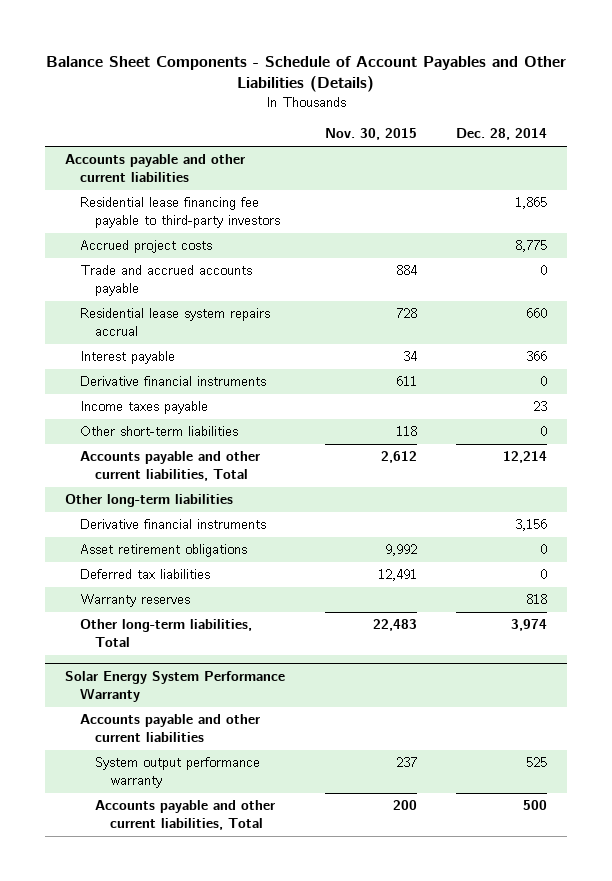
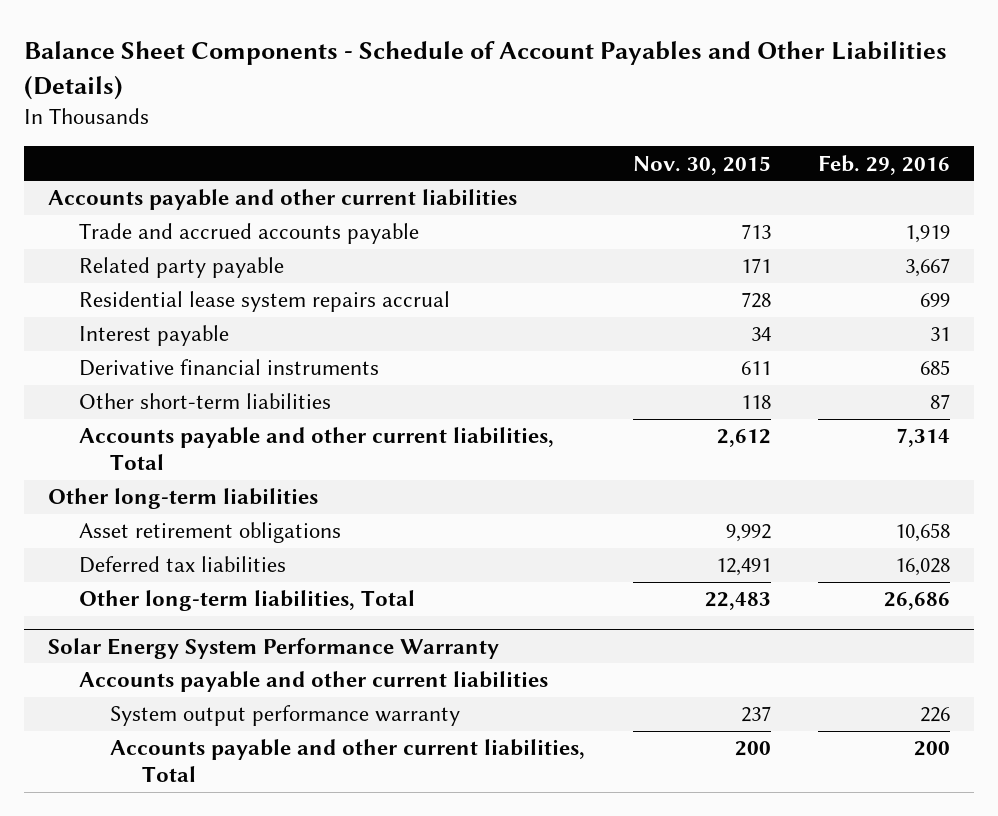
[456,128,548,141] Dec. 28, 2014 -> none
none -> [818,154,951,175] Feb. 29, 2016
[79,197,280,229] Residential lease financing fee payable to third-party investors -> none
[79,240,212,254] Accrued project costs -> none
[395,265,417,276] 884 -> [740,224,771,240] 713
none -> [79,257,285,279] Related party payable
[79,401,208,415] Income taxes payable -> none
[79,519,266,530] Derivative financial instruments -> none
[79,594,190,608] Warranty reserves -> none

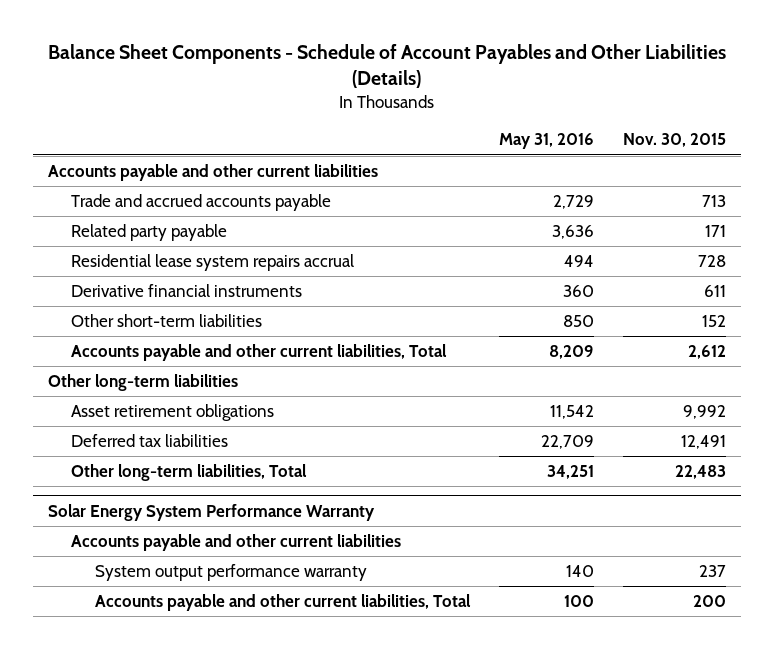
[818,154,951,175] Feb. 29, 2016 -> none
none -> [499,133,595,150] May 31, 2016
[79,325,230,347] Interest payable -> none
[740,395,771,410] 118 -> [702,315,727,328] 152

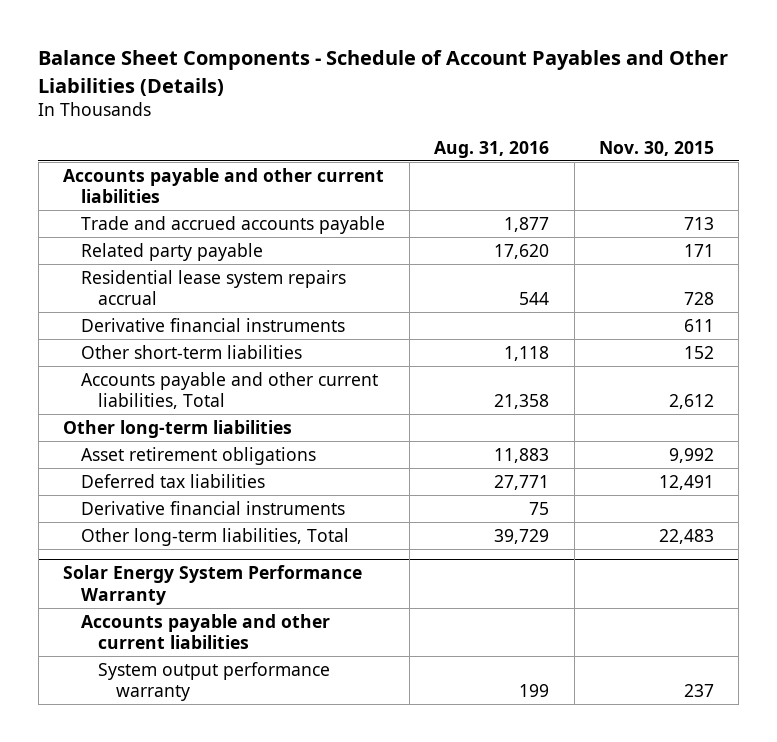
[499,133,595,150] May 31, 2016 -> none
none -> [434,140,550,158] Aug. 31, 2016
none -> [80,500,345,515] Derivative financial instruments
[95,594,472,612] Accounts payable and other current liabilities, Total -> none

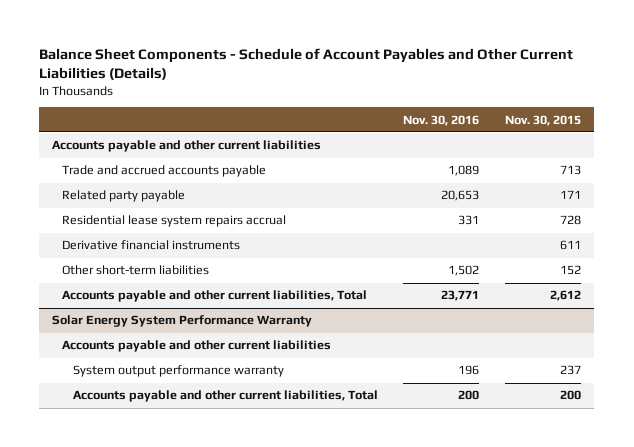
[38,50,729,96] Balance Sheet Components - Schedule of Account Payables and Other Liabilities (Details) -> [39,47,574,81] Balance Sheet Components - Schedule of Account Payables and Other Current Liabilities (Details)
[434,140,550,158] Aug. 31, 2016 -> none
none -> [403,114,480,126] Nov. 30, 2016
[62,419,292,438] Other long-term liabilities -> none
[80,446,316,465] Asset retirement obligations -> none
[80,473,265,488] Deferred tax liabilities -> none
[80,500,345,515] Derivative financial instruments -> none
[80,527,349,546] Other long-term liabilities, Total -> none
none -> [72,390,378,403] Accounts payable and other current liabilities, Total

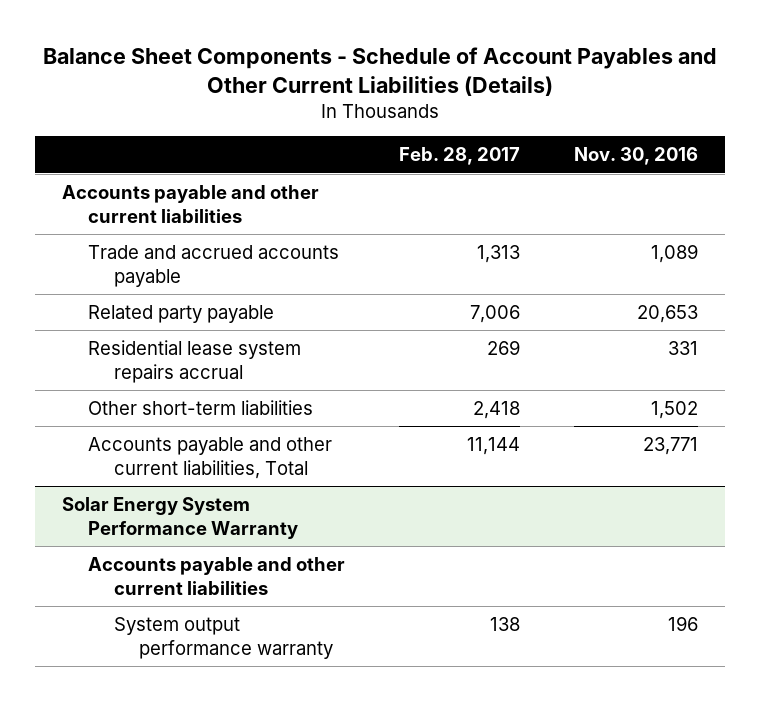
[505,114,582,126] Nov. 30, 2015 -> none
none -> [398,147,520,166] Feb. 28, 2017
[62,240,241,251] Derivative financial instruments -> none
[72,390,378,403] Accounts payable and other current liabilities, Total -> none

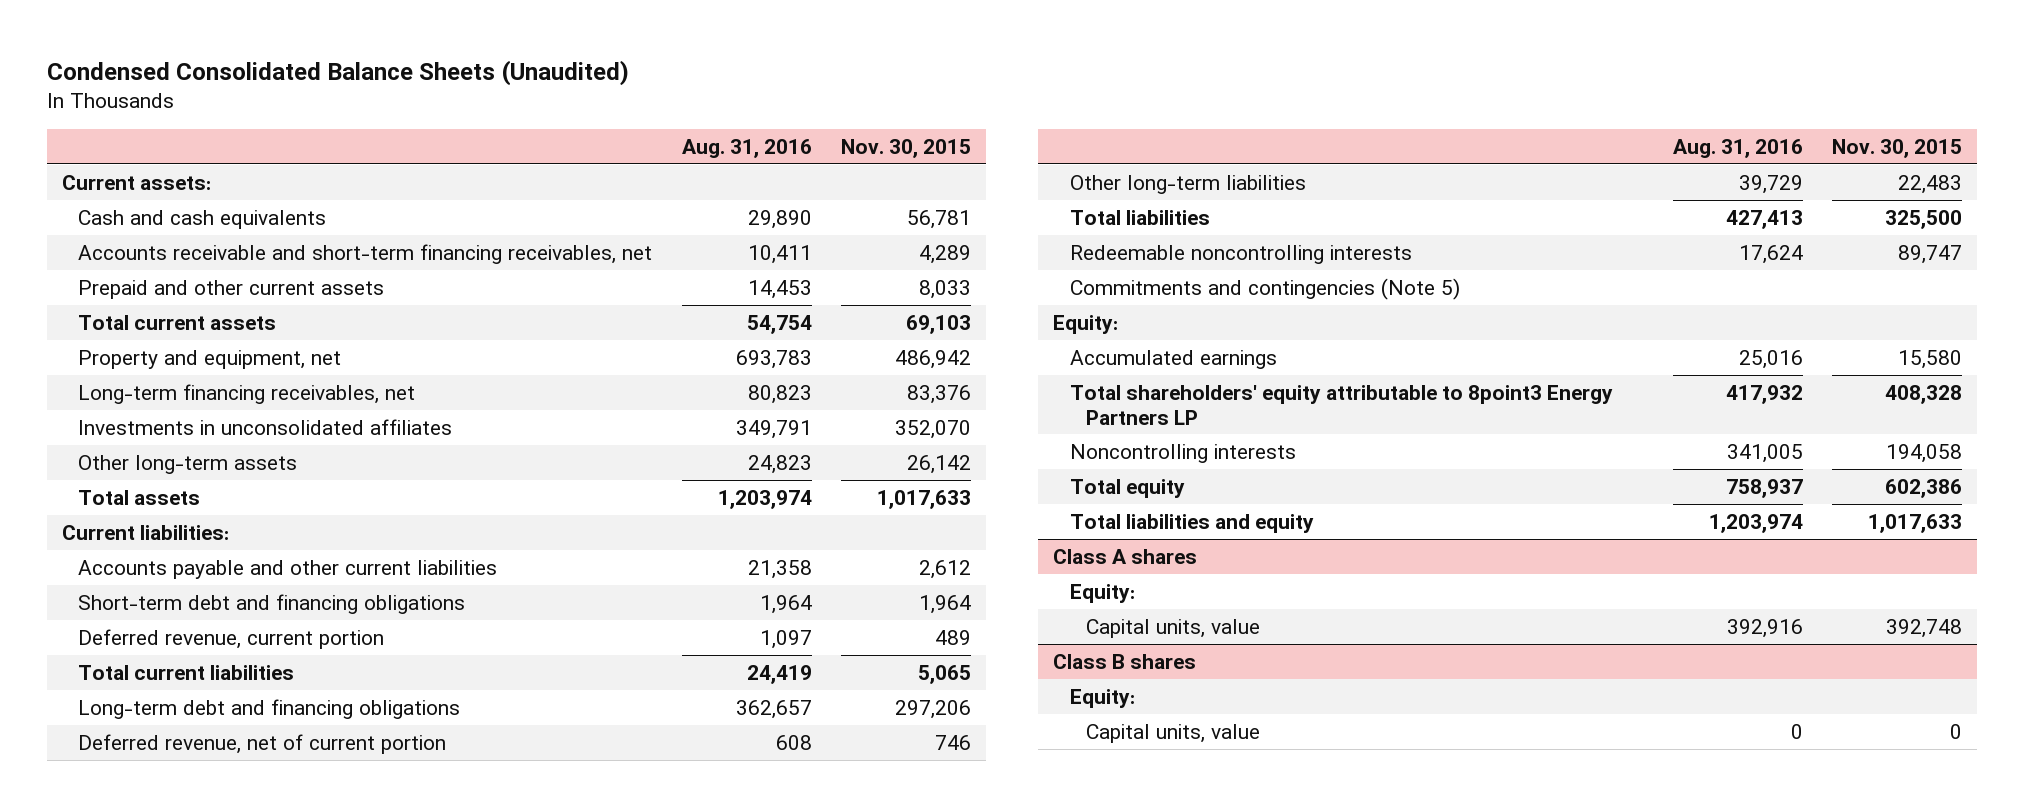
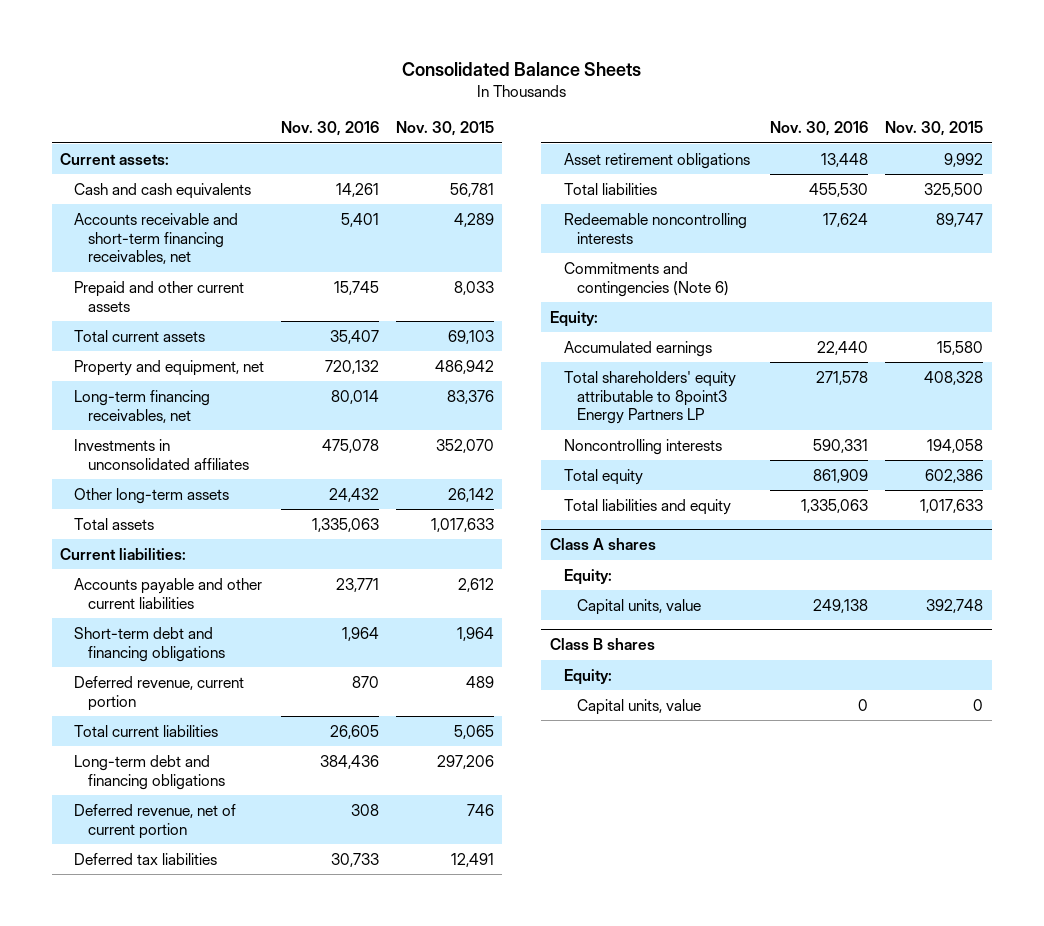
[47,59,630,86] Condensed Consolidated Balance Sheets (Unaudited) -> [401,62,641,77] Consolidated Balance Sheets
[681,138,812,158] Aug. 31, 2016 -> none
none -> [280,121,379,137] Nov. 30, 2016
[1069,174,1306,194] Other long-term liabilities -> none
none -> [74,852,218,865] Deferred tax liabilities
none -> [563,152,750,169] Asset retirement obligations
[1069,277,1460,300] Commitments and contingencies (Note 5) -> [563,261,730,297] Commitments and contingencies (Note 6)

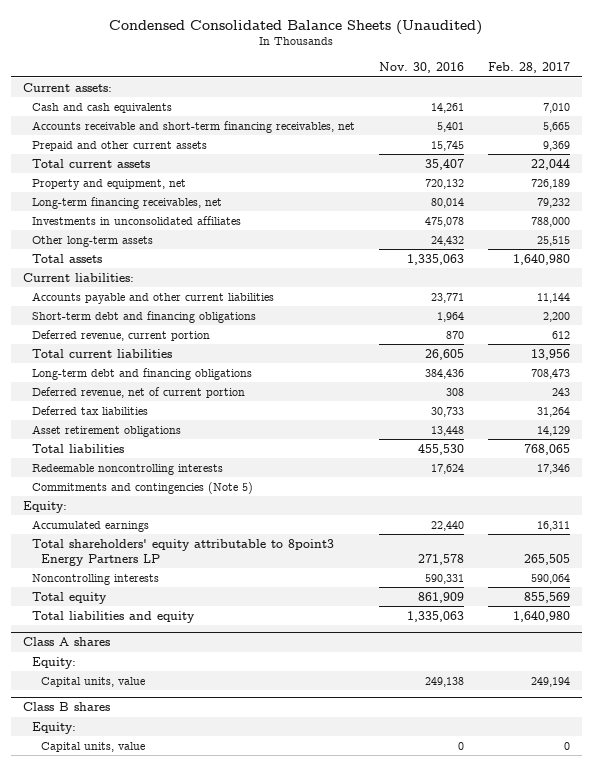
[401,62,641,77] Consolidated Balance Sheets -> [109,19,483,35] Condensed Consolidated Balance Sheets (Unaudited)
[395,121,494,137] Nov. 30, 2015 -> none
none -> [487,62,570,74] Feb. 28, 2017
[563,261,730,297] Commitments and contingencies (Note 6) -> [32,481,254,494] Commitments and contingencies (Note 5)

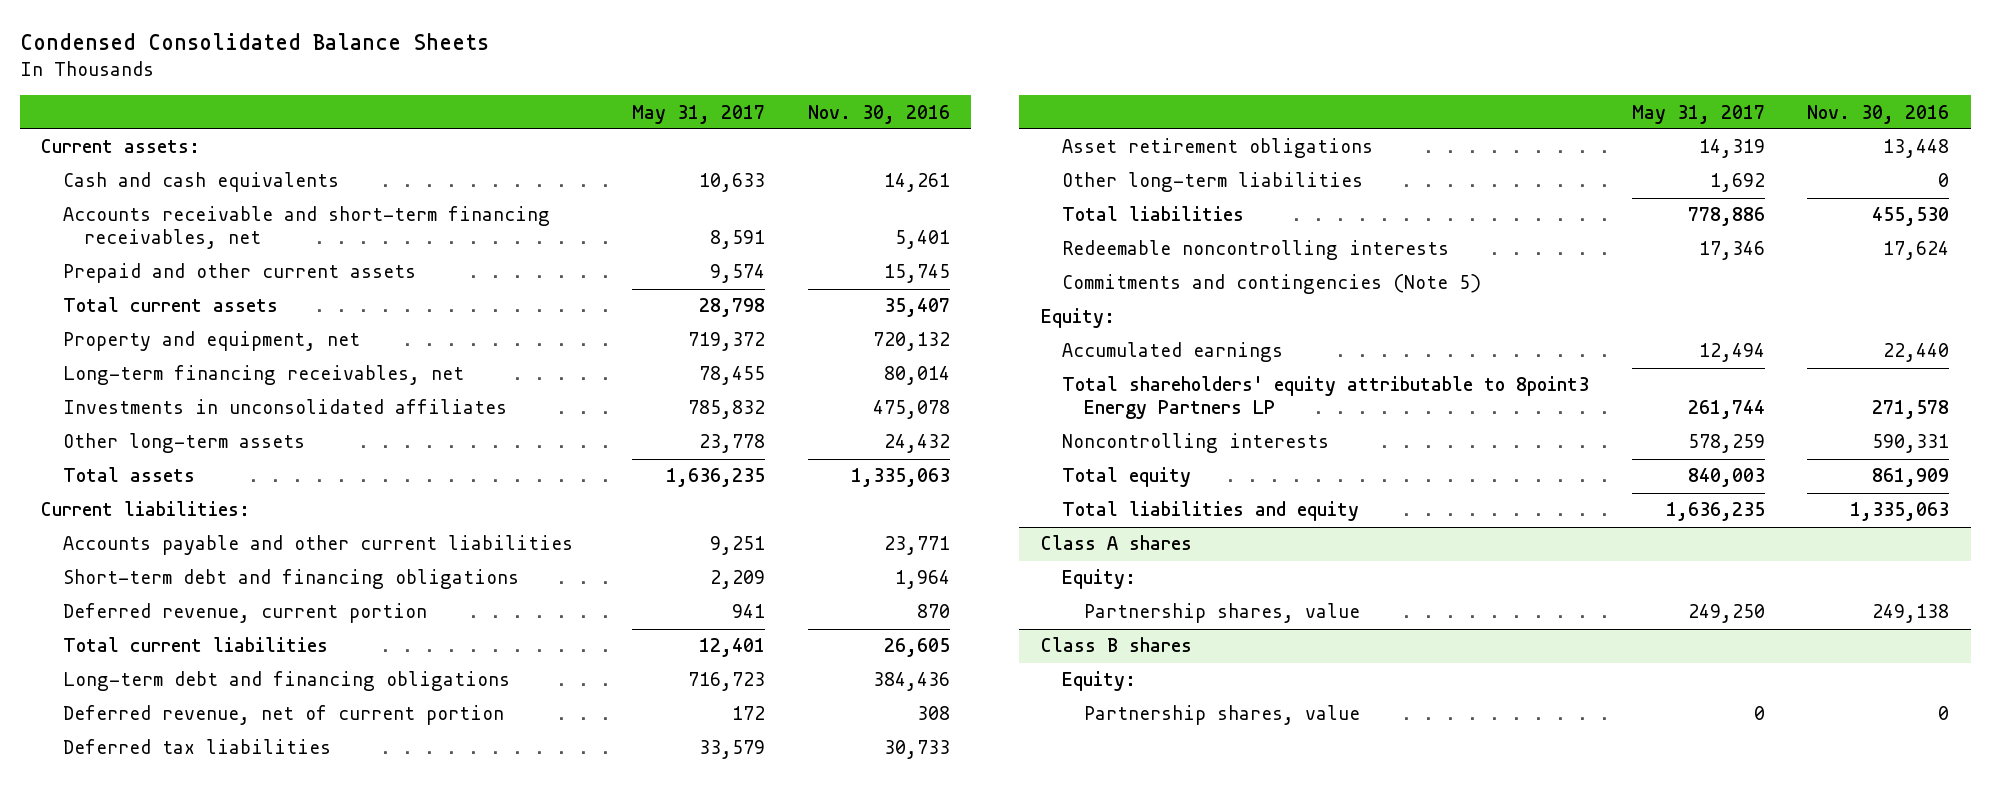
[109,19,483,35] Condensed Consolidated Balance Sheets (Unaudited) -> [20,32,490,50] Condensed Consolidated Balance Sheets
[487,62,570,74] Feb. 28, 2017 -> none
none -> [632,104,766,124] May 31, 2017
none -> [1062,172,1364,193] Other long-term liabilities
[41,676,146,687] Capital units, value -> [1083,603,1360,624] Partnership shares, value
[41,741,146,752] Capital units, value -> [1083,705,1360,726] Partnership shares, value

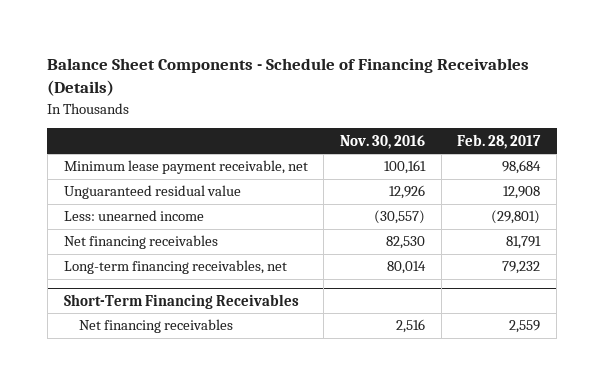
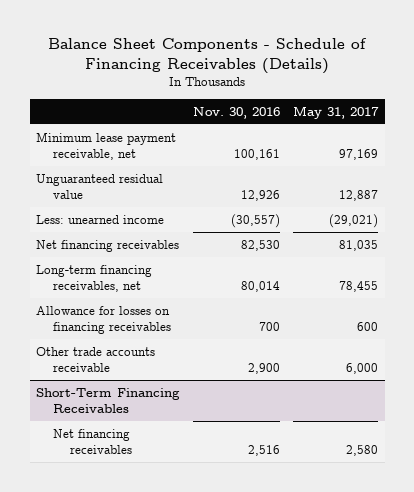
[457,133,542,149] Feb. 28, 2017 -> none
none -> [292,105,379,119] May 31, 2017
none -> [36,305,172,334] Allowance for losses on financing receivables
none -> [36,346,156,372] Other trade accounts receivable

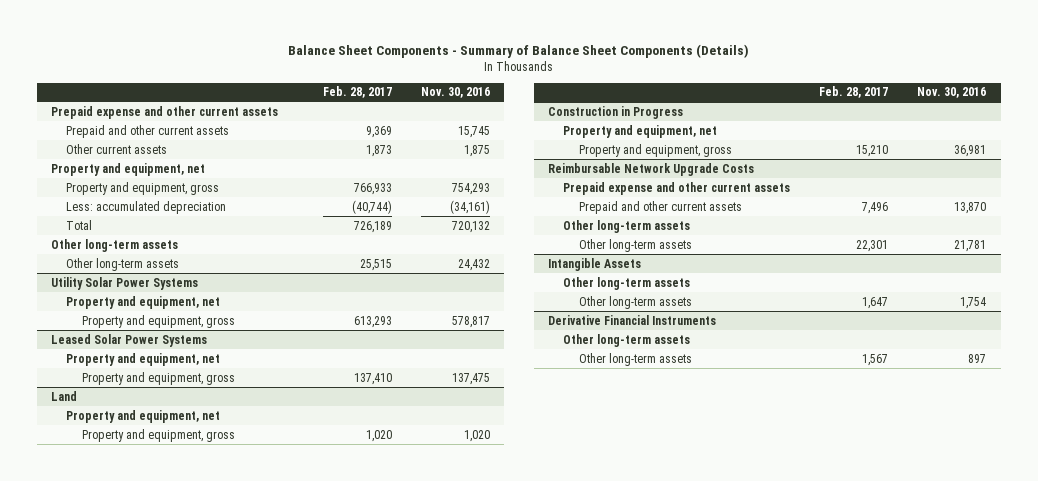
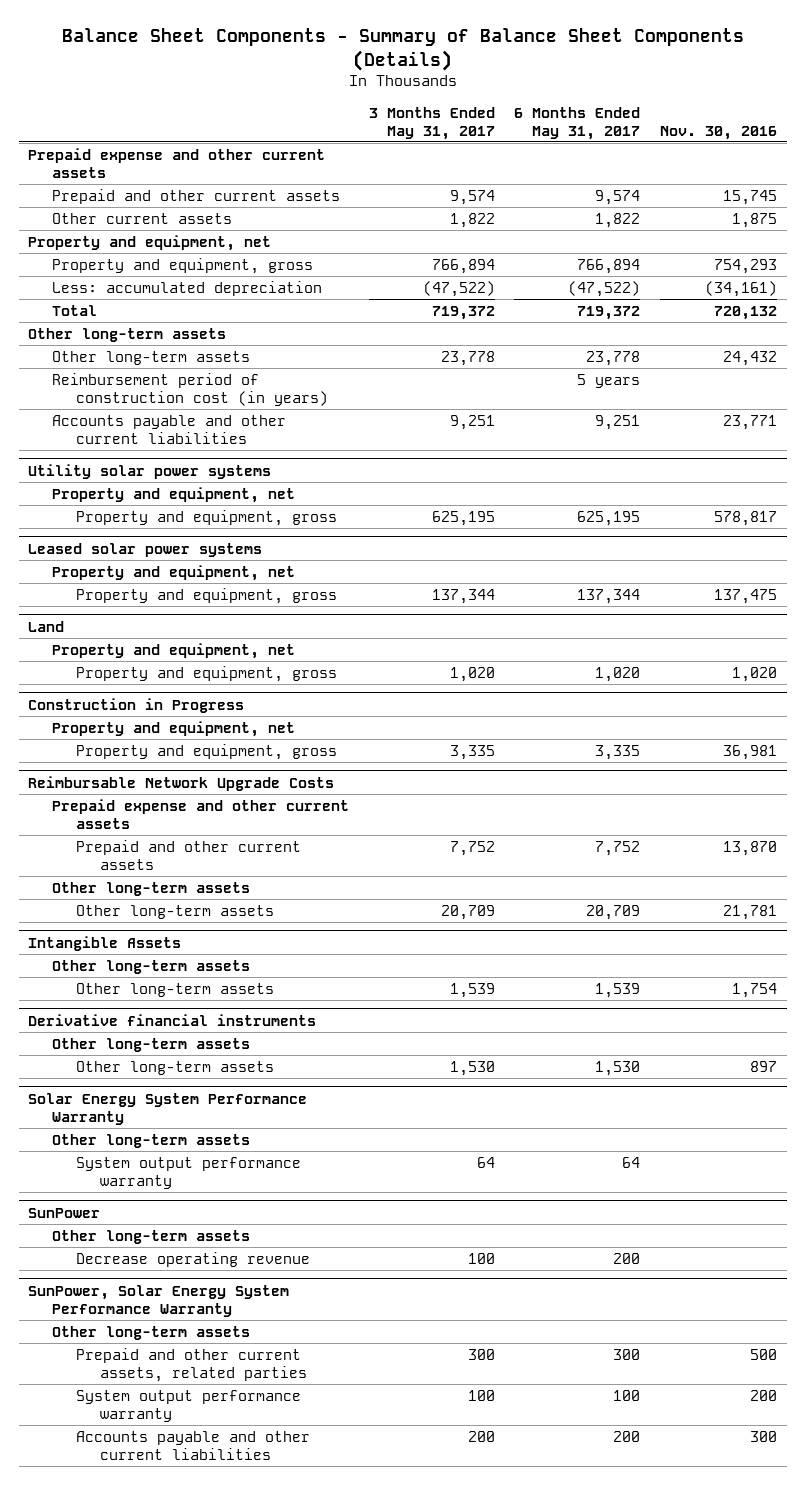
[322,86,392,99] Feb. 28, 2017 -> none
none -> [368,106,495,140] 3 Months Ended May 31, 2017
none -> [514,106,641,140] 6 Months Ended May 31, 2017
none -> [52,372,329,406] Reimbursement period of construction cost (in years)
none -> [52,414,287,444] Accounts payable and other current liabilities
[51,276,199,290] Utility Solar Power Systems -> [28,463,272,479] Utility solar power systems
[51,333,208,347] Leased Solar Power Systems -> [28,542,263,557] Leased solar power systems
[548,314,717,325] Derivative Financial Instruments -> [28,1013,317,1026] Derivative financial instruments
none -> [28,1092,308,1125] Solar Energy System Performance Warranty
none -> [52,1133,251,1148] Other long-term assets
none -> [76,1156,302,1189] System output performance warranty
none -> [28,1207,101,1218] SunPower
none -> [52,1229,251,1244] Other long-term assets
none -> [76,1251,311,1267] Decrease operating revenue
none -> [28,1284,290,1317] SunPower, Solar Energy System Performance Warranty
none -> [52,1325,251,1340] Other long-term assets
none -> [76,1347,308,1382] Prepaid and other current assets, related parties
none -> [76,1389,302,1422] System output performance warranty
none -> [76,1430,311,1460] Accounts payable and other current liabilities

